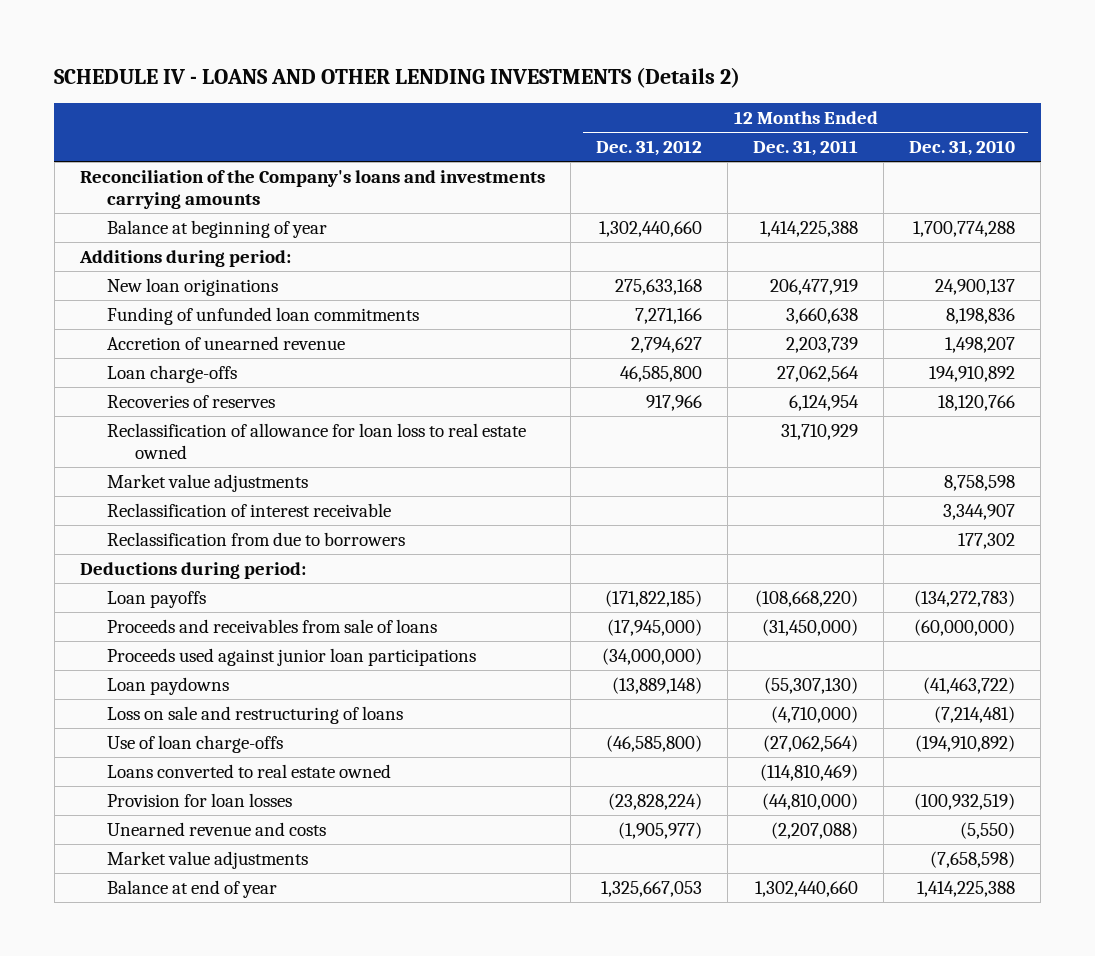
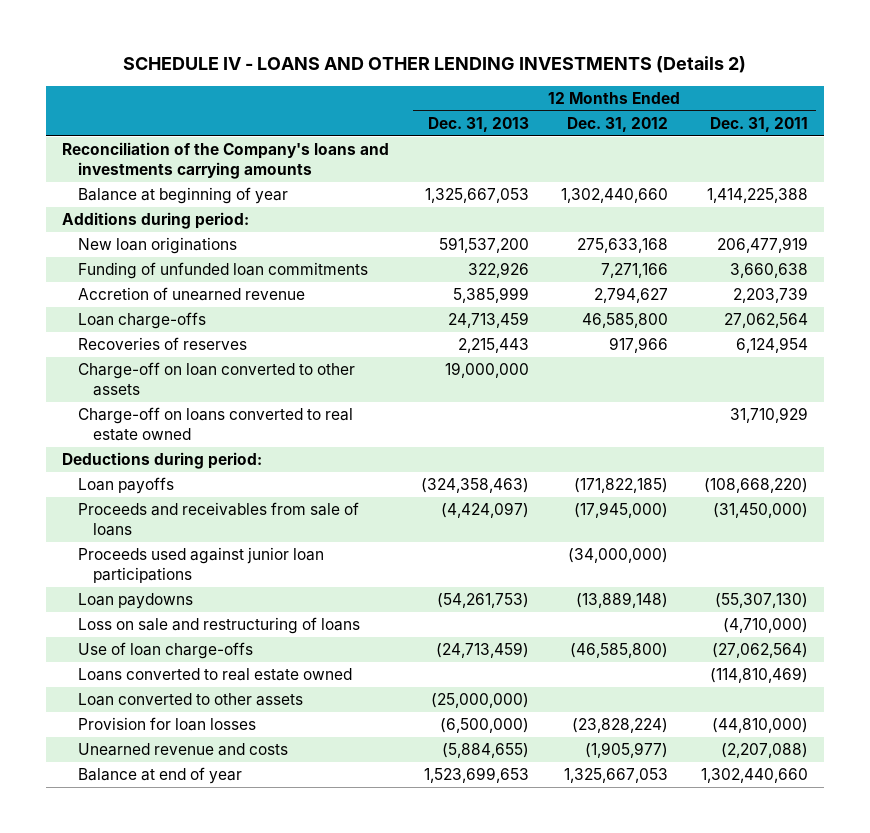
[909,140,1016,157] Dec. 31, 2010 -> none
none -> [428,116,530,132] Dec. 31, 2013
[107,474,309,493] Market value adjustments -> none
[107,503,392,518] Reclassification of interest receivable -> none
[107,532,406,547] Reclassification from due to borrowers -> none
none -> [77,362,355,397] Charge-off on loan converted to other assets
[107,423,527,460] Reclassification of allowance for loan loss to real estate owned -> [77,407,353,442] Charge-off on loans converted to real estate owned
none -> [77,693,303,707] Loan converted to other assets
[107,851,309,870] Market value adjustments -> none

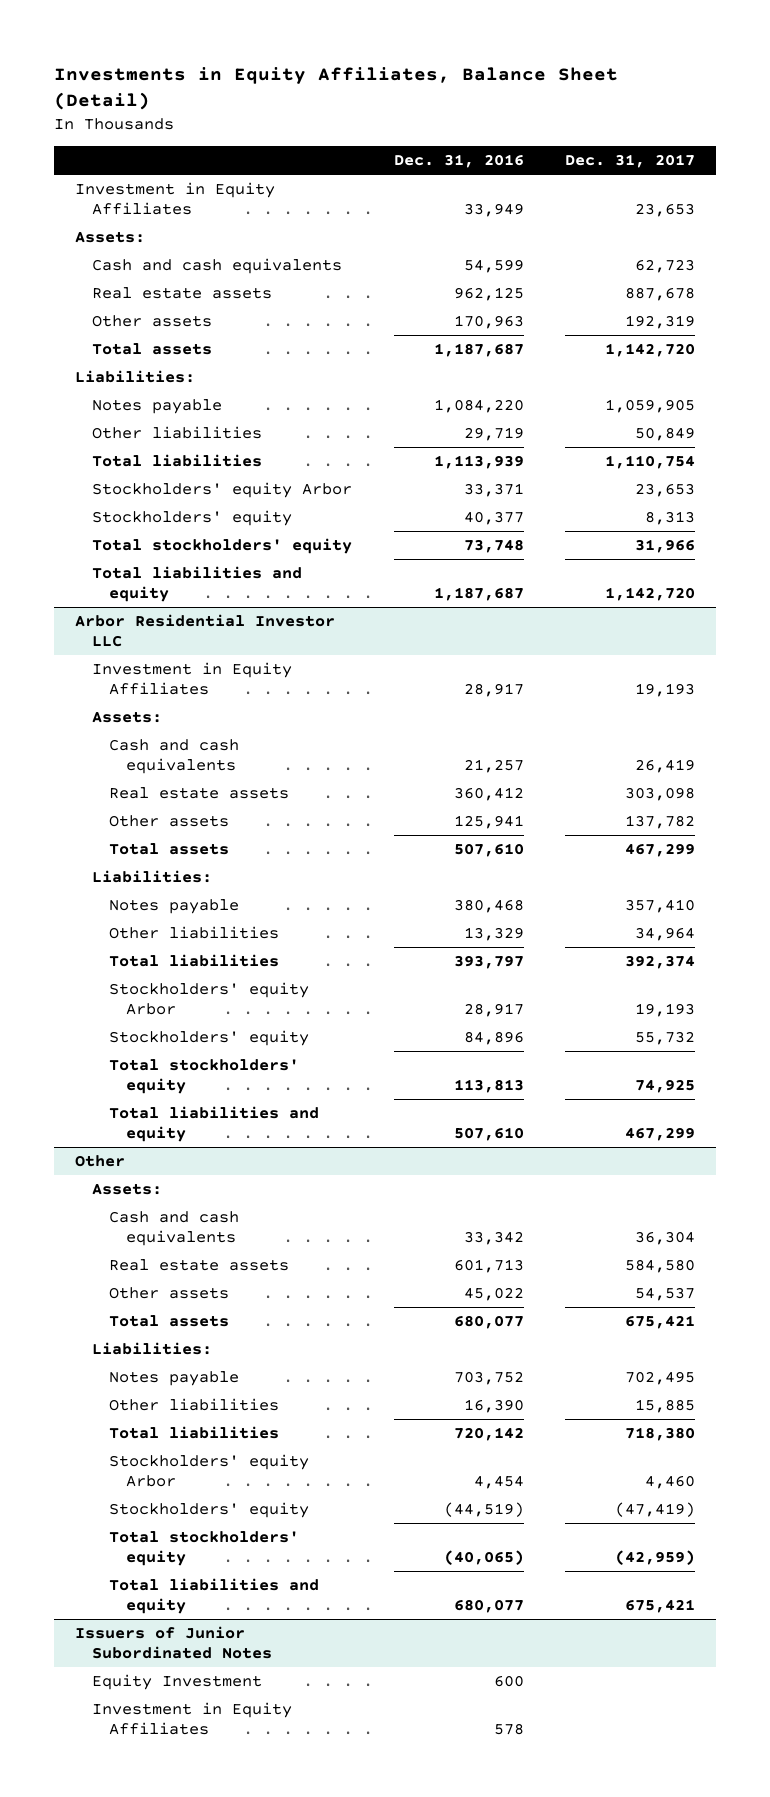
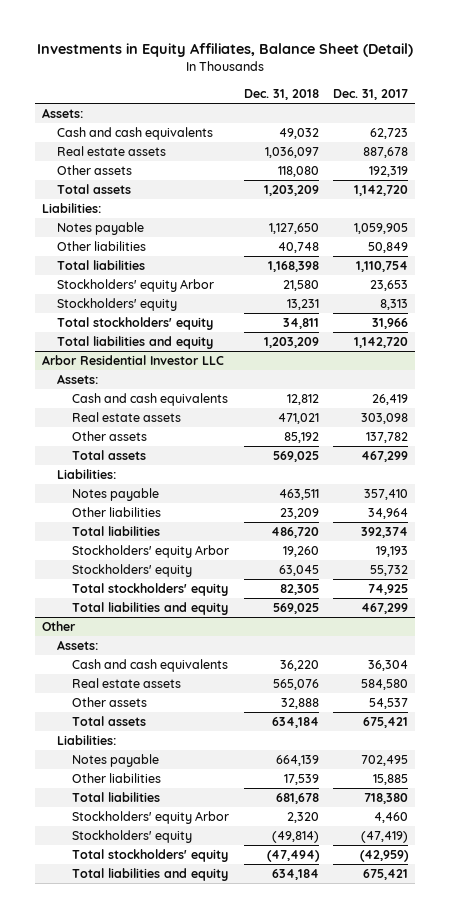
[393,154,524,169] Dec. 31, 2016 -> none
none -> [243,89,319,101] Dec. 31, 2018
[74,181,275,215] Investment in Equity Affiliates -> none
[92,661,293,695] Investment in Equity Affiliates -> none
[74,1625,273,1659] Issuers of Junior Subordinated Notes -> none
[92,1673,263,1690] Equity Investment -> none
[92,1701,293,1735] Investment in Equity Affiliates -> none

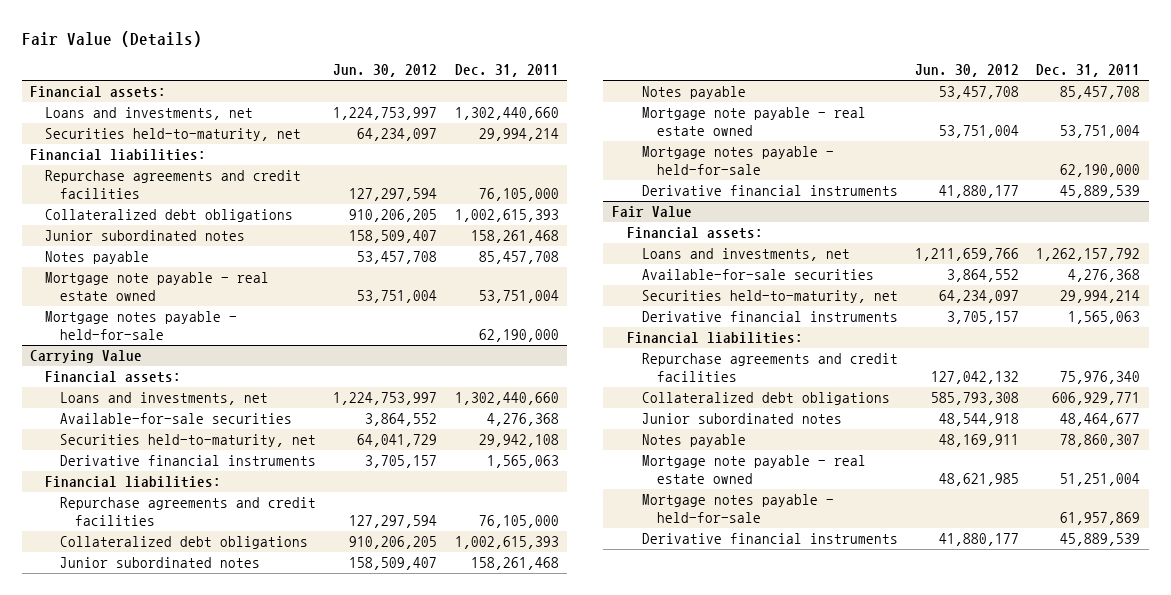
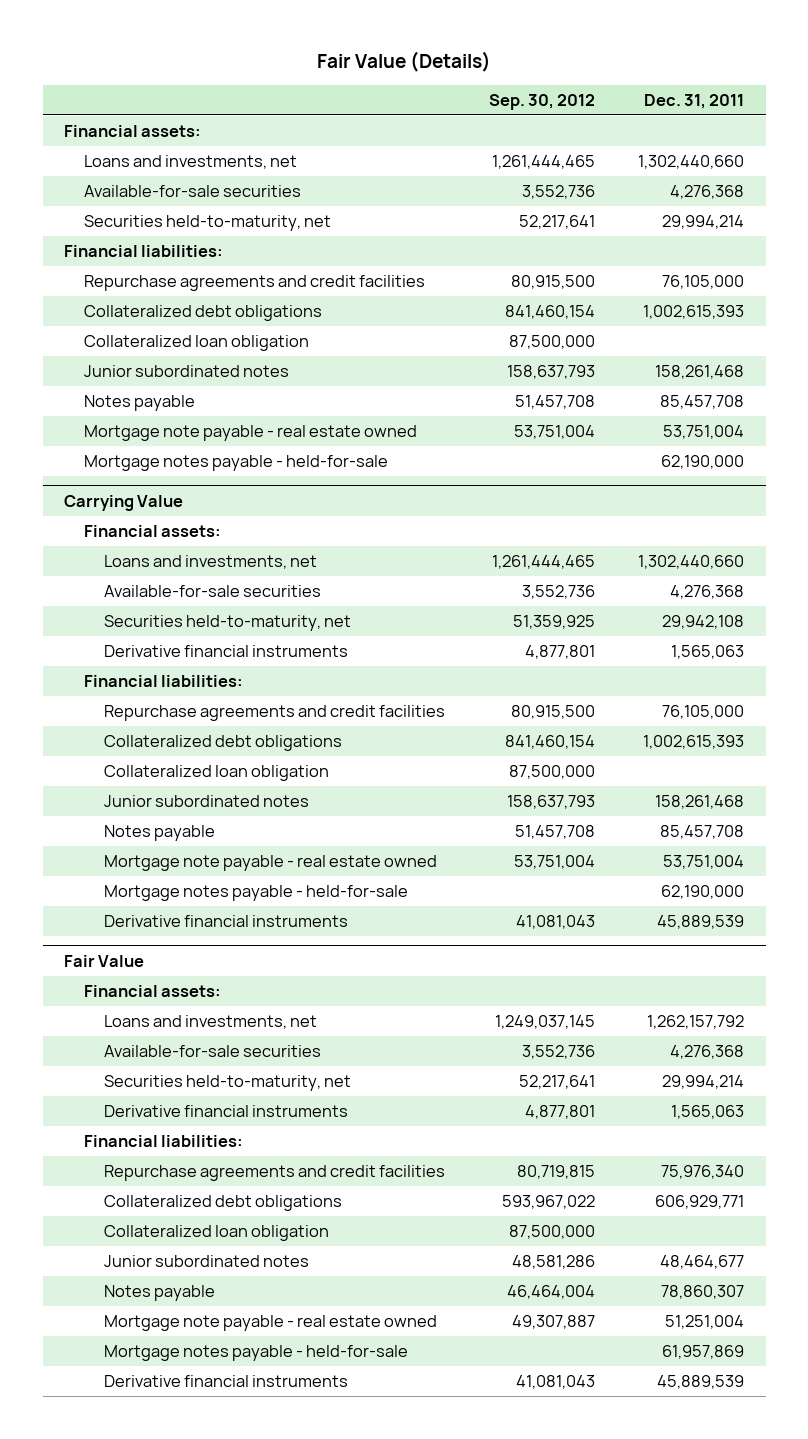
[333,64,438,78] Jun. 30, 2012 -> none
none -> [488,93,595,110] Sep. 30, 2012
none -> [84,184,302,197] Available-for-sale securities
none -> [84,334,310,351] Collateralized loan obligation
none -> [104,764,330,781] Collateralized loan obligation
none -> [104,1224,330,1241] Collateralized loan obligation

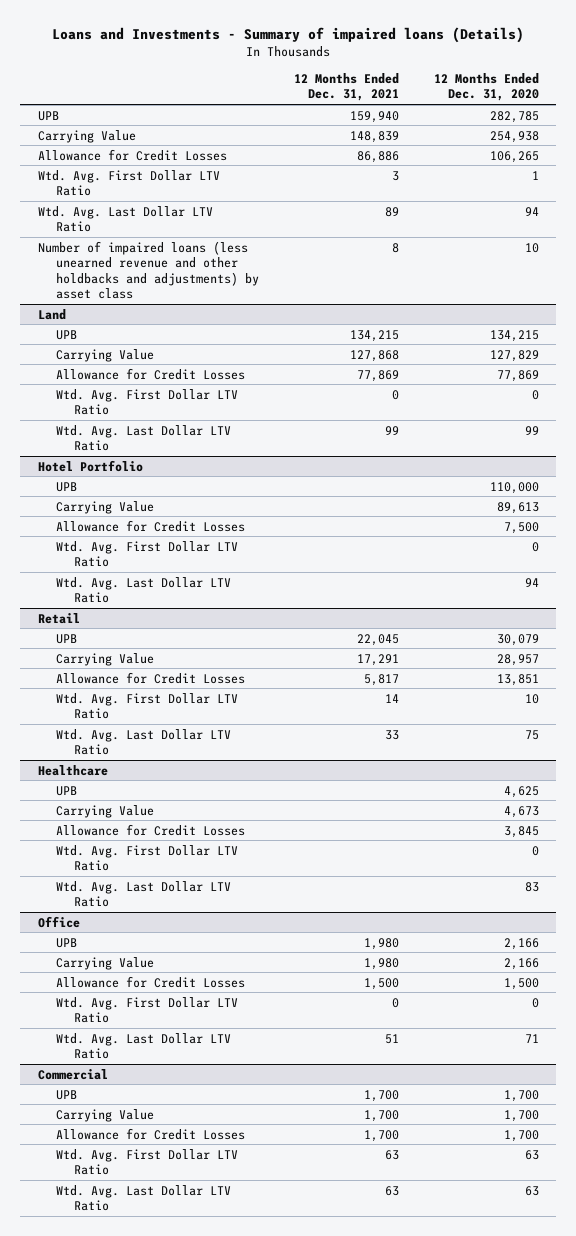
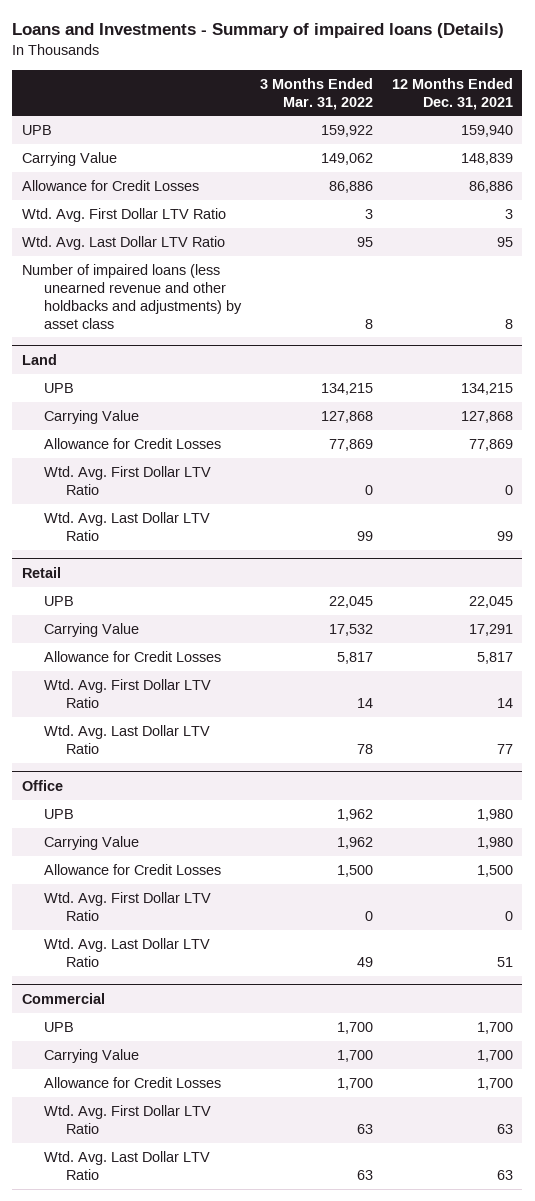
[433,72,539,102] 12 Months Ended Dec. 31, 2020 -> none
none -> [259,77,373,110] 3 Months Ended Mar. 31, 2022
[384,206,399,217] 89 -> [496,236,513,247] 95
[37,459,143,472] Hotel Portfolio -> none
[56,481,78,492] UPB -> none
[56,500,155,514] Carrying Value -> none
[56,519,246,532] Allowance for Credit Losses -> none
[56,540,239,568] Wtd. Avg. First Dollar LTV Ratio -> none
[56,576,232,604] Wtd. Avg. Last Dollar LTV Ratio -> none
[37,764,108,776] Healthcare -> none
[56,785,78,796] UPB -> none
[56,804,155,818] Carrying Value -> none
[56,823,246,836] Allowance for Credit Losses -> none
[56,844,239,872] Wtd. Avg. First Dollar LTV Ratio -> none
[56,880,232,908] Wtd. Avg. Last Dollar LTV Ratio -> none
[384,729,399,740] 33 -> [496,743,513,754] 77

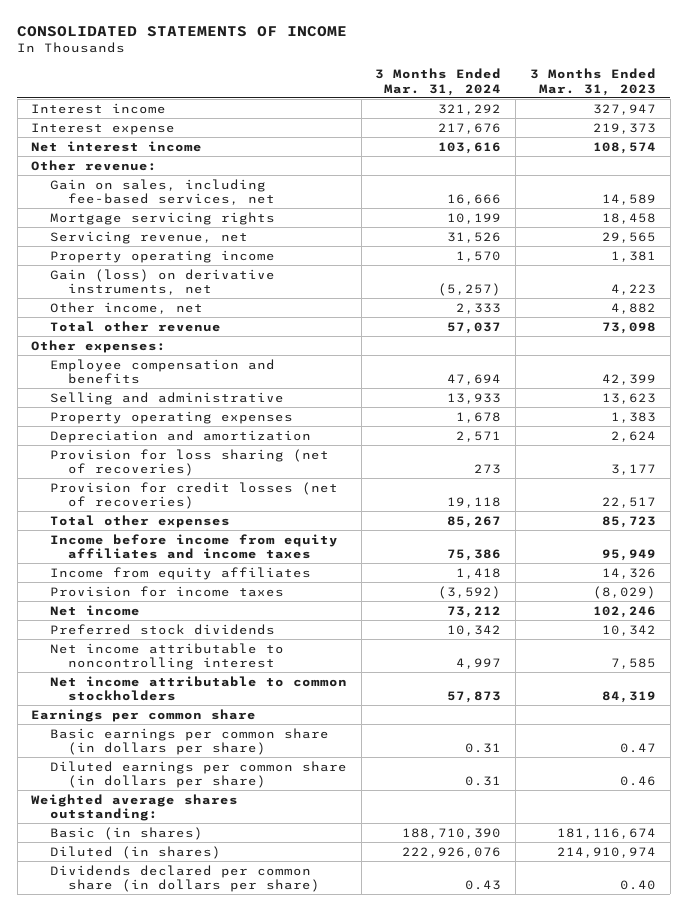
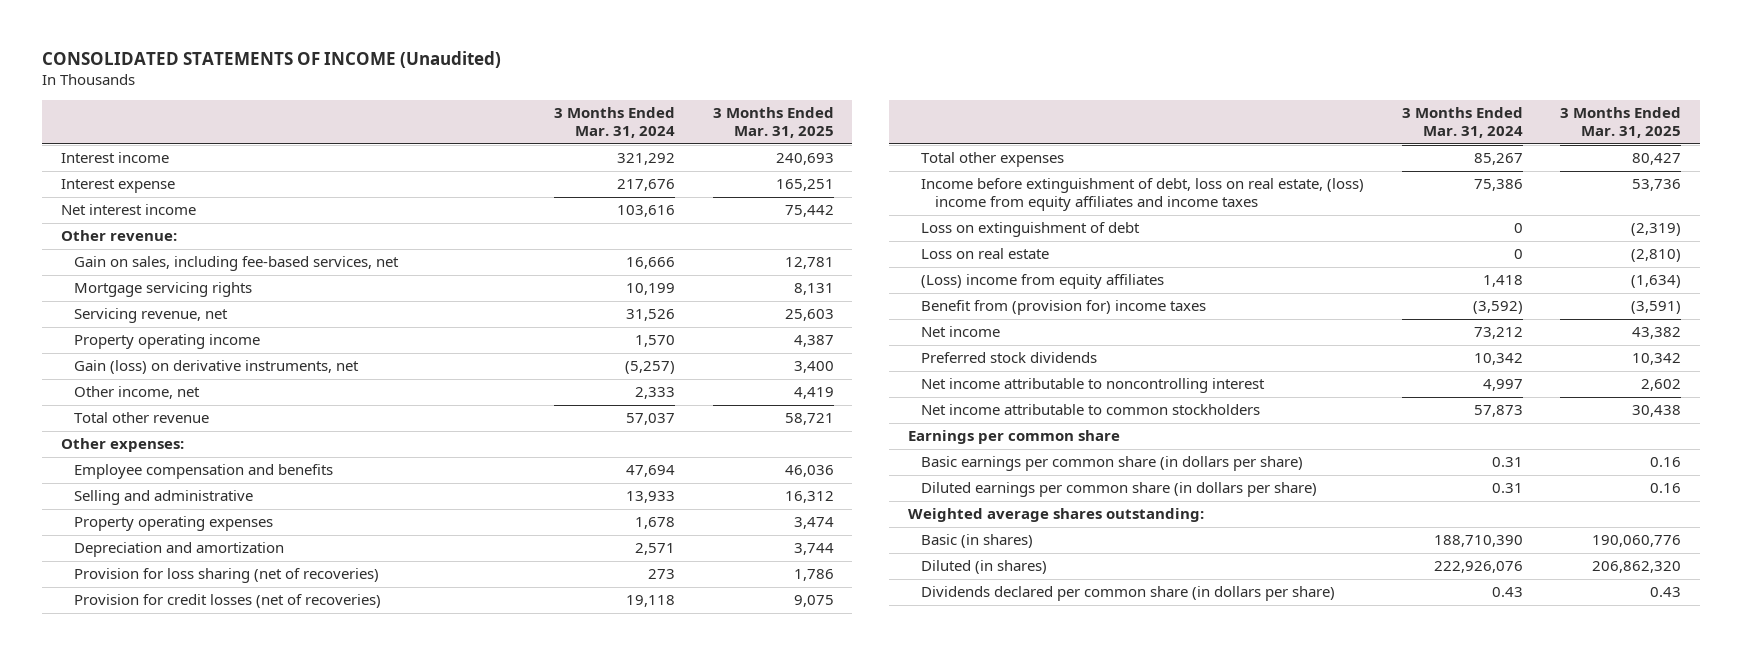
[17,25,348,37] CONSOLIDATED STATEMENTS OF INCOME -> [41,51,501,69] CONSOLIDATED STATEMENTS OF INCOME (Unaudited)
[530,67,657,96] 3 Months Ended Mar. 31, 2023 -> none
none -> [712,107,834,139] 3 Months Ended Mar. 31, 2025
[49,533,338,560] Income before income from equity affiliates and income taxes -> [921,178,1365,212] Income before extinguishment of debt, loss on real estate, (loss) income from equity affiliates and income taxes
none -> [921,222,1141,238] Loss on extinguishment of debt
none -> [921,248,1050,260] Loss on real estate
[49,566,311,580] Income from equity affiliates -> [921,274,1165,290] (Loss) income from equity affiliates
[49,585,284,597] Provision for income taxes -> [921,300,1207,316] Benefit from (provision for) income taxes

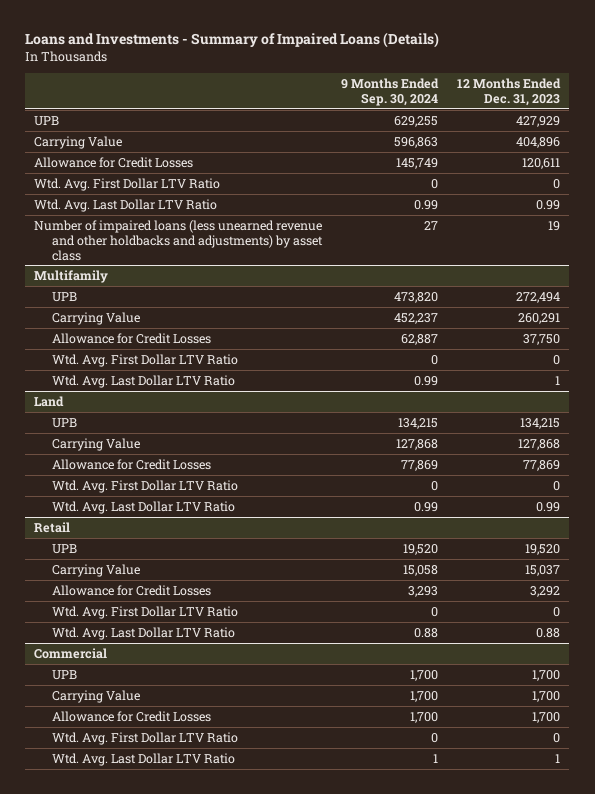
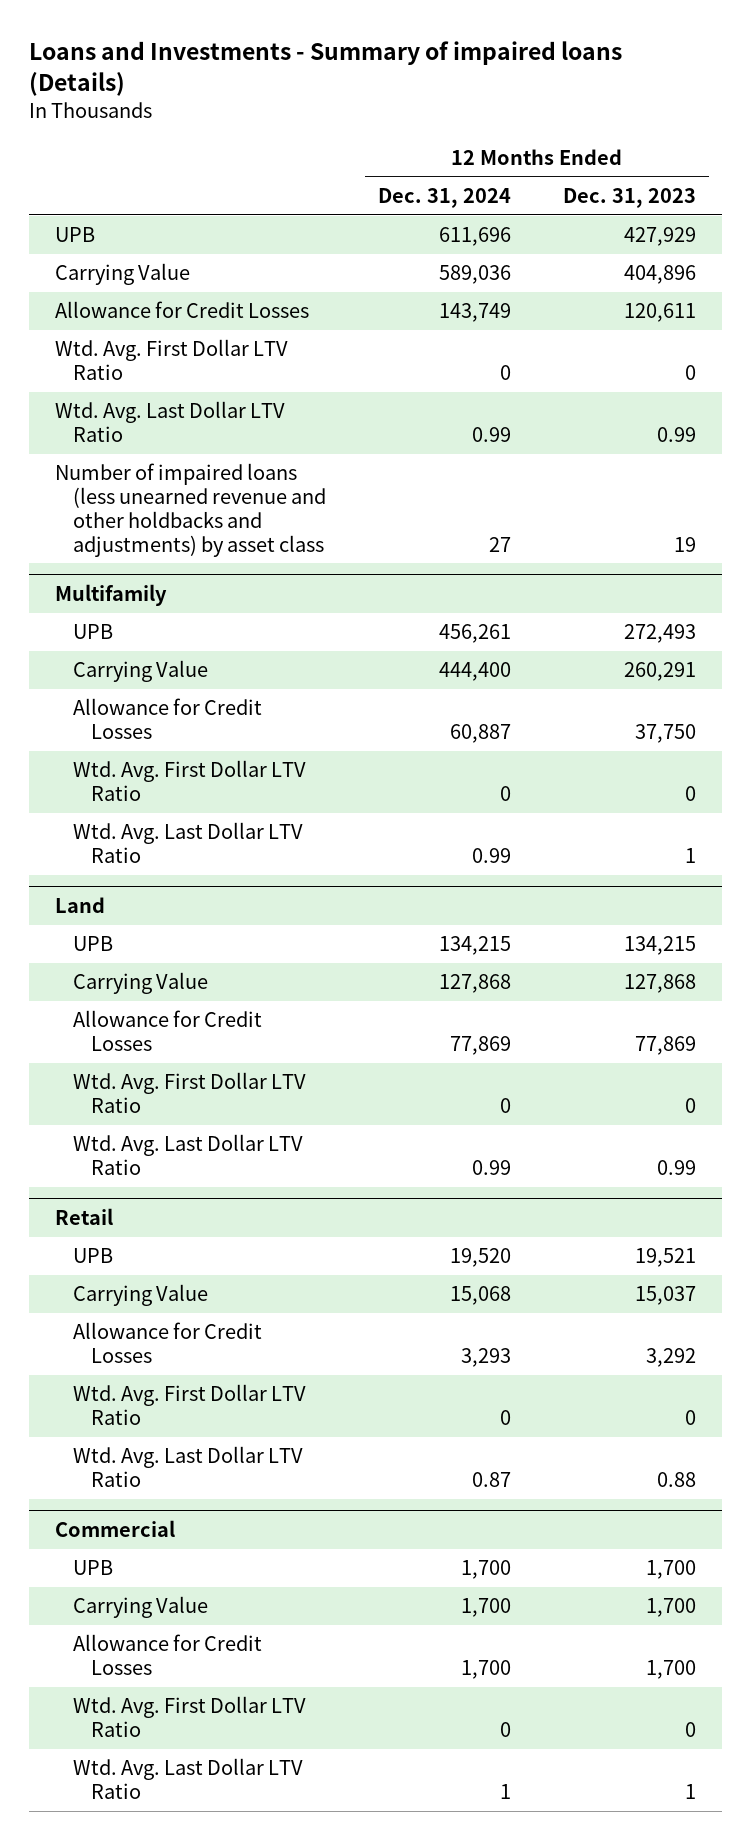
[25,32,440,49] Loans and Investments - Summary of Impaired Loans (Details) -> [29,41,623,97] Loans and Investments - Summary of impaired loans (Details)
[341,78,440,107] 9 Months Ended Sep. 30, 2024 -> none
none -> [377,187,511,208] Dec. 31, 2024
[516,291,561,303] 272,494 -> [623,624,696,644] 272,493
[525,543,561,555] 19,520 -> [634,1248,696,1268] 19,521

